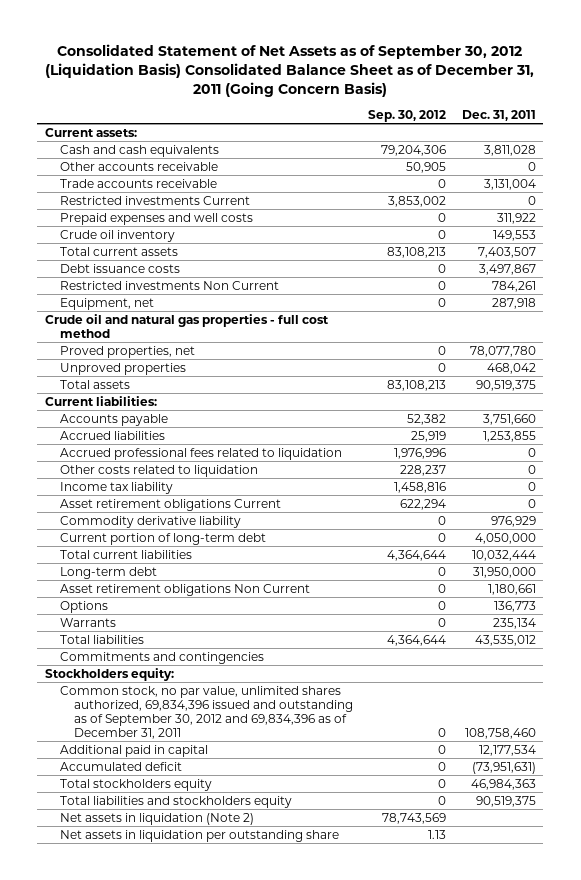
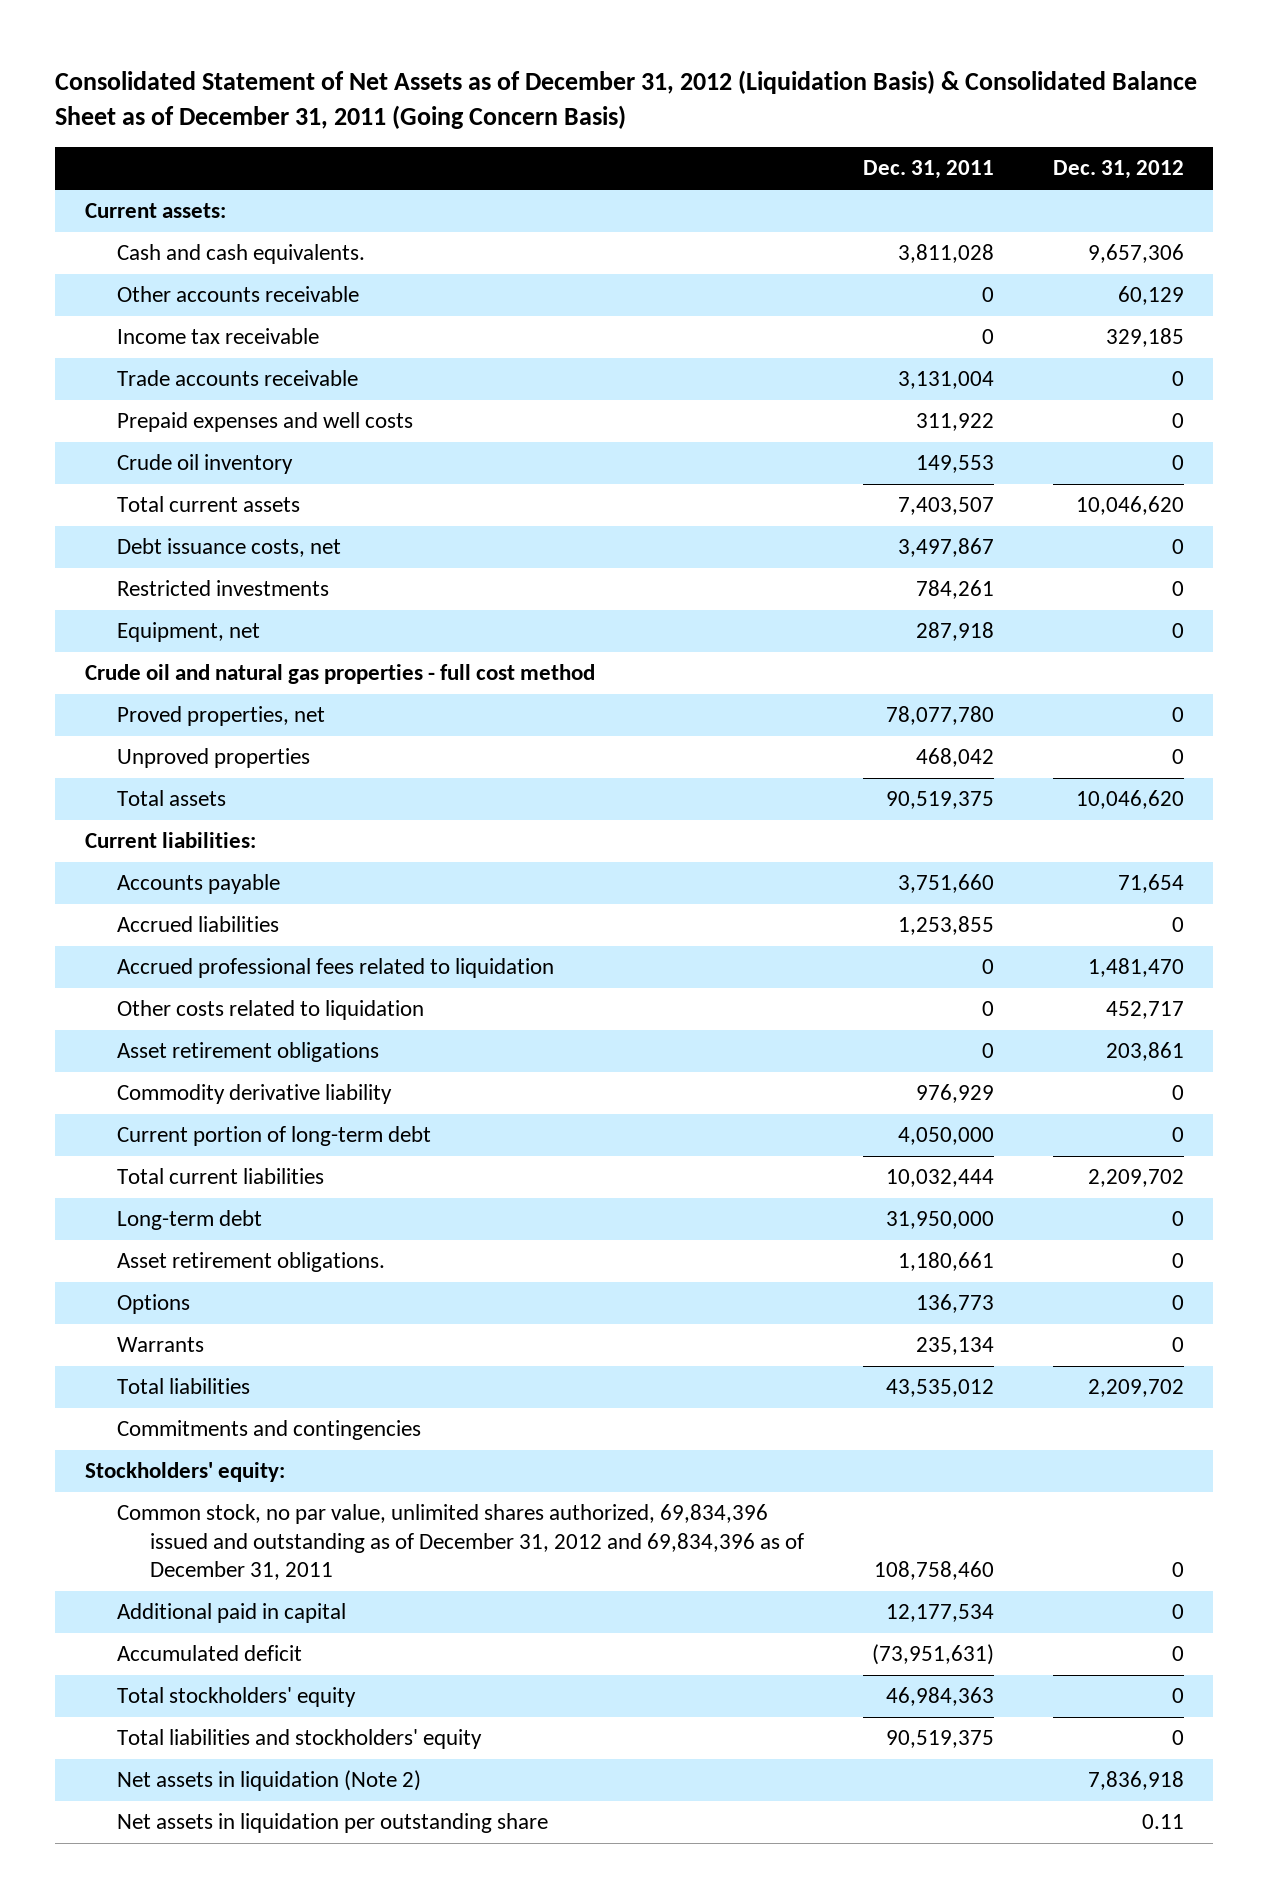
[45,44,535,97] Consolidated Statement of Net Assets as of September 30, 2012 (Liquidation Basis) Consolidated Balance Sheet as of December 31, 2011 (Going Concern Basis) -> [55,70,1198,129] Consolidated Statement of Net Assets as of December 31, 2012 (Liquidation Basis) & Consolidated Balance Sheet as of December 31, 2011 (Going Concern Basis)
[368,109,447,122] Sep. 30, 2012 -> none
none -> [1052,160,1184,180] Dec. 31, 2012
[59,144,219,157] Cash and cash equivalents -> [117,244,366,265] Cash and cash equivalents.
none -> [117,328,320,345] Income tax receivable
[59,195,250,205] Restricted investments Current -> none
[59,263,180,273] Debt issuance costs -> [117,538,342,558] Debt issuance costs, net
[59,280,279,290] Restricted investments Non Current -> [117,580,330,597] Restricted investments
[59,481,173,494] Income tax liability -> none
[59,498,281,511] Asset retirement obligations Current -> [117,1042,380,1063] Asset retirement obligations
[59,583,310,596] Asset retirement obligations Non Current -> [117,1252,386,1273] Asset retirement obligations.
[44,667,174,681] Stockholders equity: -> [84,1462,285,1483] Stockholders' equity:
[59,685,354,739] Common stock, no par value, unlimited shares authorized, 69,834,396 issued and outstanding as of September 30, 2012 and 69,834,396 as of December 31, 2011 -> [117,1504,804,1581] Common stock, no par value, unlimited shares authorized, 69,834,396 issued and outstanding as of December 31, 2012 and 69,834,396 as of December 31, 2011
[59,778,212,791] Total stockholders equity -> [117,1687,357,1708] Total stockholders' equity
[59,795,292,808] Total liabilities and stockholders equity -> [117,1729,483,1750] Total liabilities and stockholders' equity

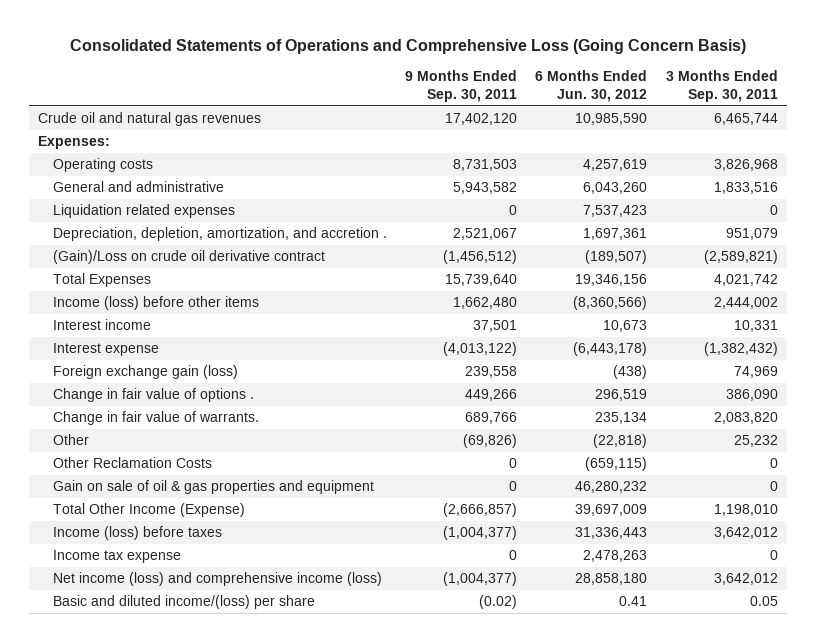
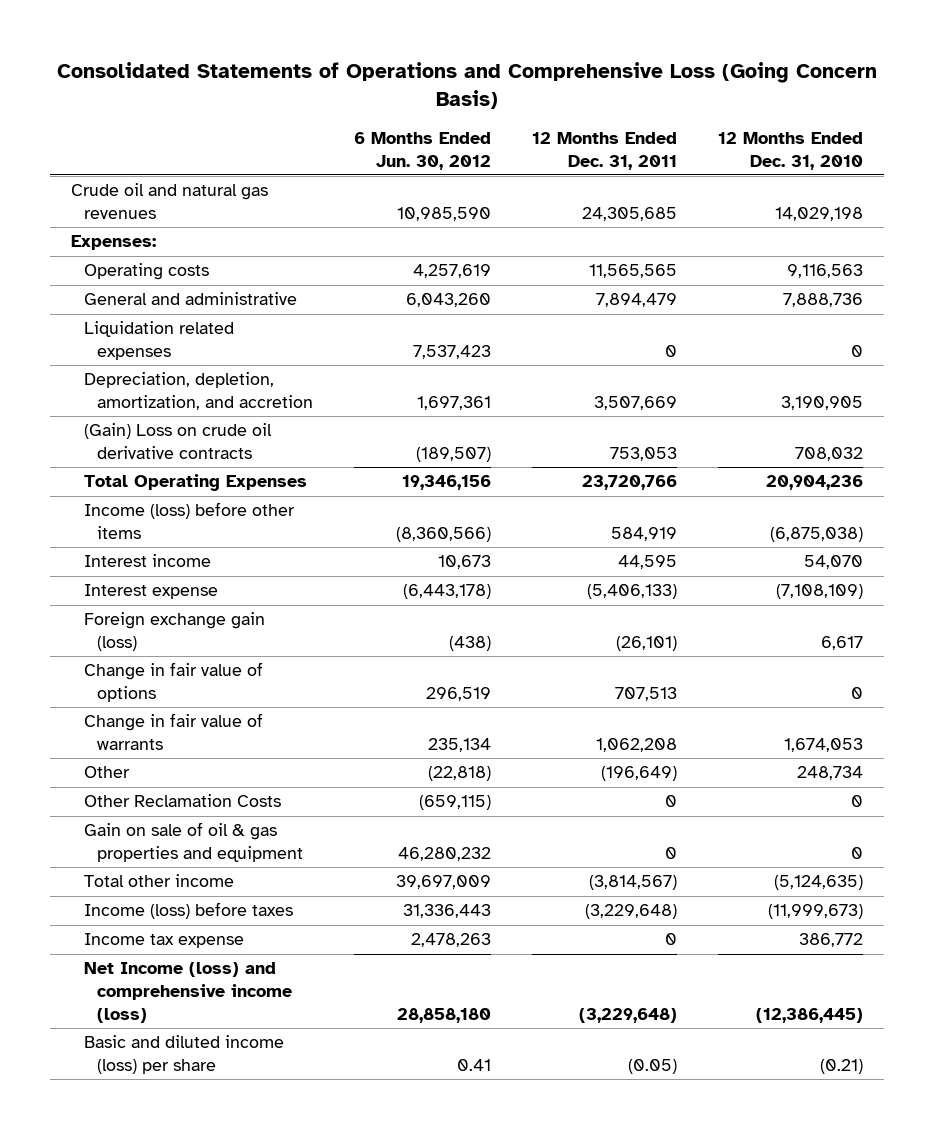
[405,70,518,102] 9 Months Ended Sep. 30, 2011 -> none
[665,70,778,102] 3 Months Ended Sep. 30, 2011 -> none
none -> [532,131,678,170] 12 Months Ended Dec. 31, 2011
none -> [718,131,864,170] 12 Months Ended Dec. 31, 2010
[52,227,387,242] Depreciation, depletion, amortization, and accretion . -> [83,372,314,411] Depreciation, depletion, amortization, and accretion
[52,250,325,265] (Gain)/Loss on crude oil derivative contract -> [83,423,272,460] (Gain) Loss on crude oil derivative contracts
[52,273,151,288] Total Expenses -> [83,474,307,492] Total Operating Expenses
[52,388,254,403] Change in fair value of options . -> [83,662,263,703] Change in fair value of options
[52,411,259,426] Change in fair value of warrants. -> [83,713,263,751] Change in fair value of warrants
[52,503,245,518] Total Other Income (Expense) -> [83,874,234,888] Total other income
[52,572,382,587] Net income (loss) and comprehensive income (loss) -> [83,962,293,1024] Net Income (loss) and comprehensive income (loss)
[52,595,315,610] Basic and diluted income/(loss) per share -> [83,1035,284,1075] Basic and diluted income (loss) per share

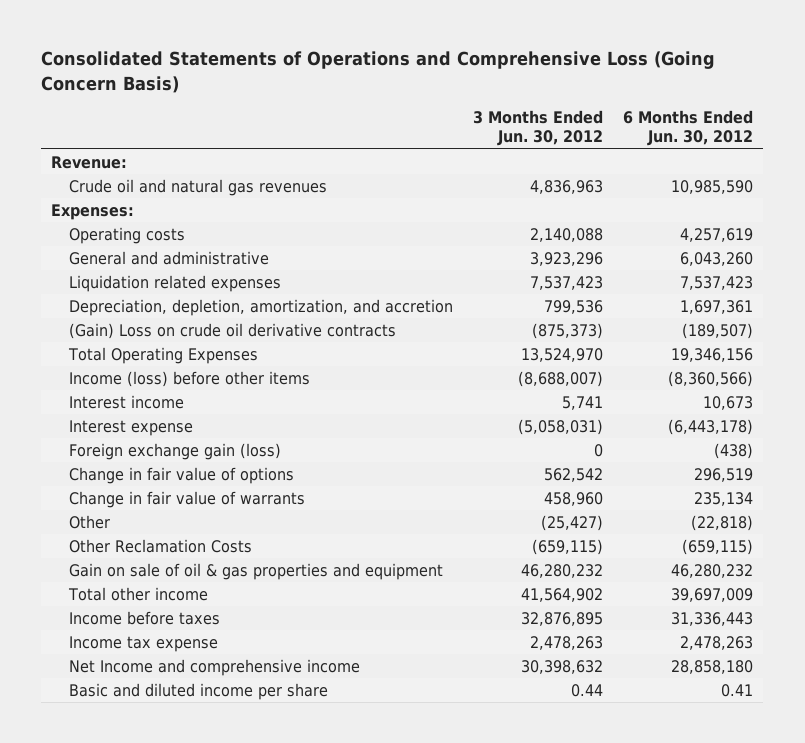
[532,131,678,170] 12 Months Ended Dec. 31, 2011 -> none
[718,131,864,170] 12 Months Ended Dec. 31, 2010 -> none
none -> [473,109,604,147] 3 Months Ended Jun. 30, 2012
none -> [51,155,128,169] Revenue:
[83,902,293,920] Income (loss) before taxes -> [69,610,221,625] Income before taxes
[83,962,293,1024] Net Income (loss) and comprehensive income (loss) -> [69,658,361,676] Net Income and comprehensive income
[83,1035,284,1075] Basic and diluted income (loss) per share -> [69,682,329,700] Basic and diluted income per share

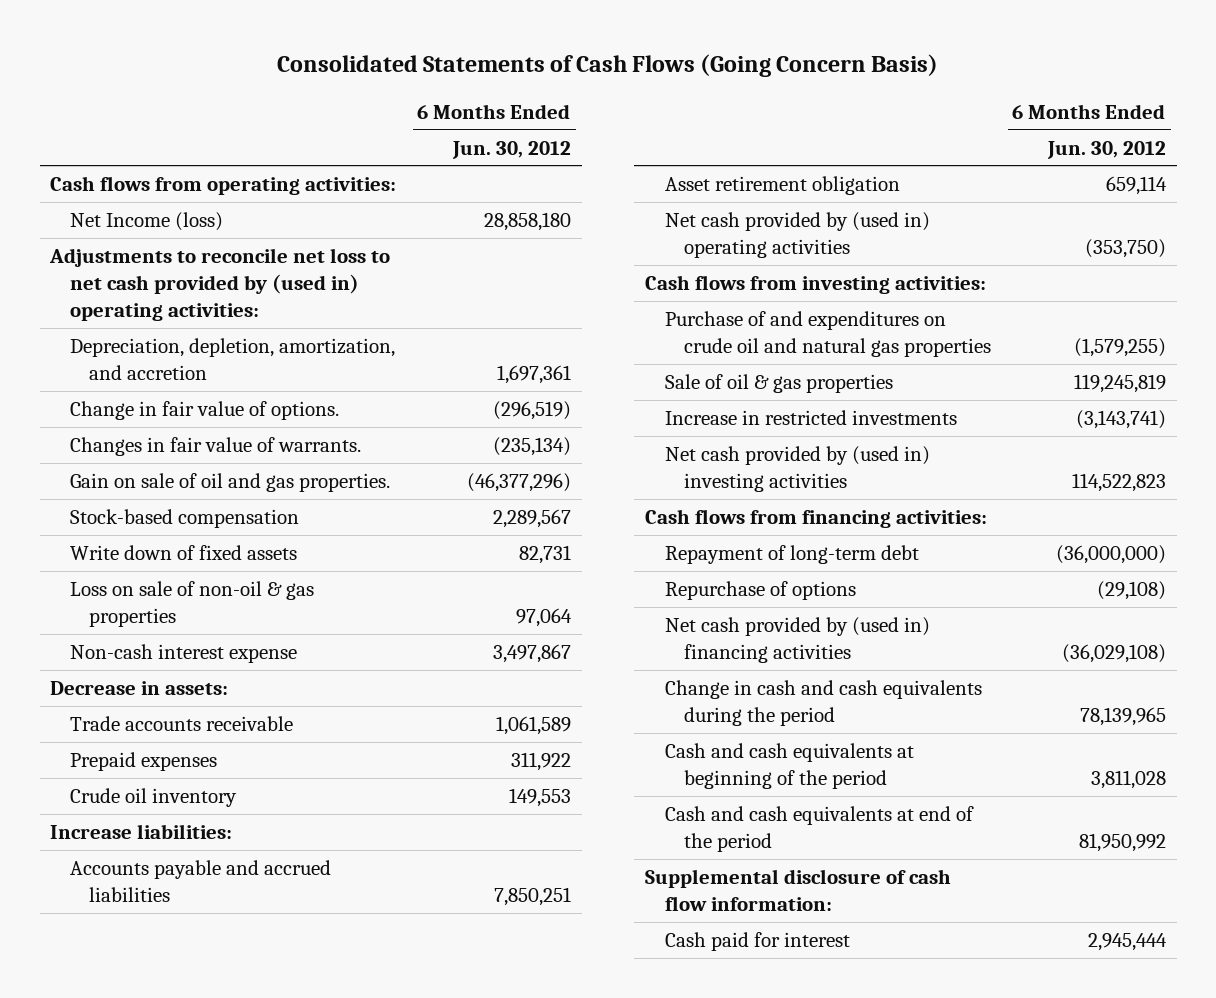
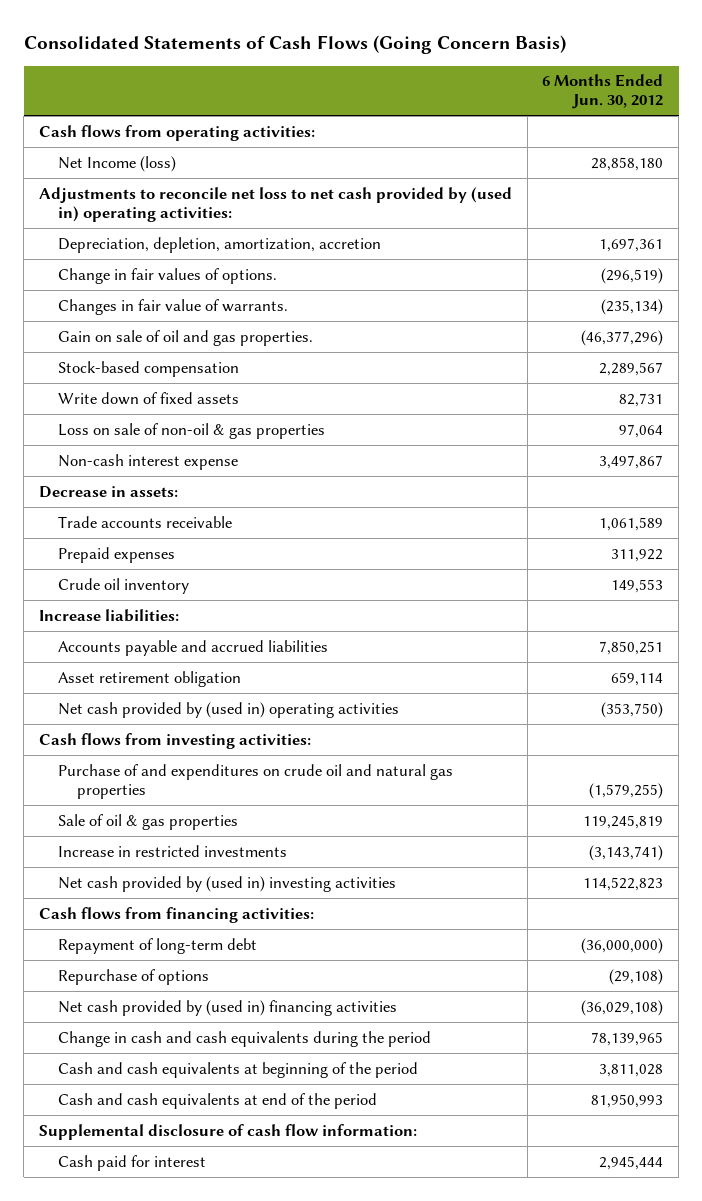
[69,338,395,381] Depreciation, depletion, amortization, and accretion -> [57,236,381,253] Depreciation, depletion, amortization, accretion
[69,401,339,421] Change in fair value of options. -> [57,267,277,284] Change in fair values of options.
[1078,833,1166,853] 81,950,992 -> [591,1093,664,1108] 81,950,993

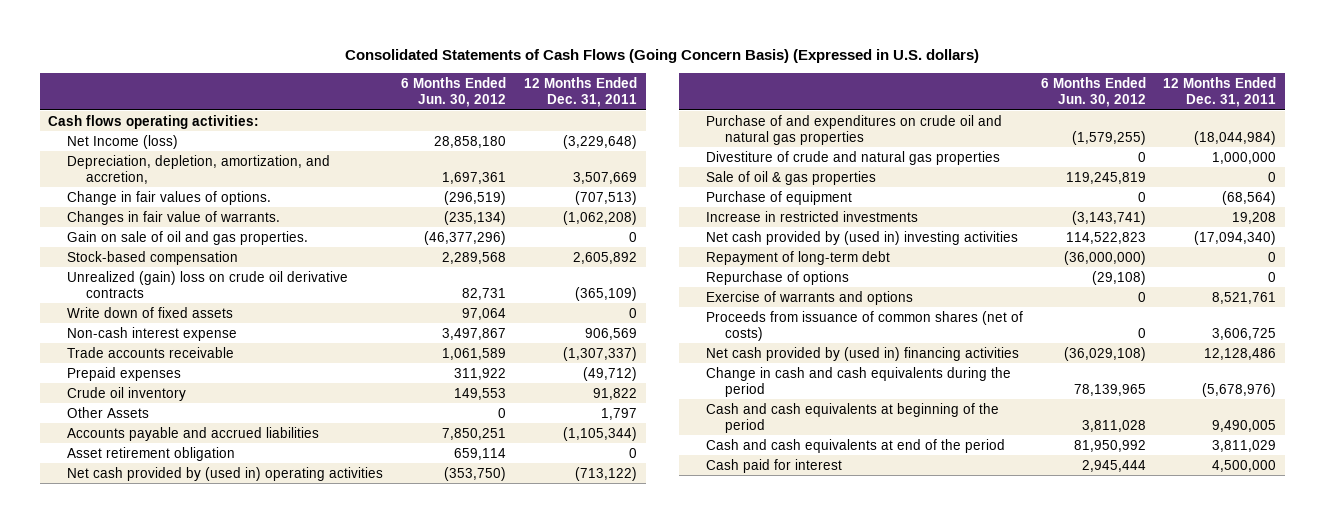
[23,35,566,55] Consolidated Statements of Cash Flows (Going Concern Basis) -> [345,49,980,64] Consolidated Statements of Cash Flows (Going Concern Basis) (Expressed in U.S. dollars)
none -> [523,77,637,108] 12 Months Ended Dec. 31, 2011
[39,124,316,141] Cash flows from operating activities: -> [48,114,260,129] Cash flows operating activities:
[39,186,513,222] Adjustments to reconcile net loss to net cash provided by (used in) operating activities: -> none
[57,236,381,253] Depreciation, depletion, amortization, accretion -> [67,154,331,184] Depreciation, depletion, amortization, and accretion,
[57,422,325,439] Loss on sale of non-oil & gas properties -> none
[599,361,664,376] 2,289,567 -> [442,251,507,264] 2,289,568
none -> [67,270,349,298] Unrealized (gain) loss on crude oil derivative contracts
[619,392,664,407] 82,731 -> [462,307,507,320] 97,064
[39,485,179,498] Decrease in assets: -> none
[39,608,180,622] Increase liabilities: -> none
none -> [67,406,150,418] Other Assets
[39,732,312,749] Cash flows from investing activities: -> none
none -> [706,150,1001,165] Divestiture of crude and natural gas properties
none -> [706,190,853,205] Purchase of equipment
[39,906,315,923] Cash flows from financing activities: -> none
none -> [706,290,914,305] Exercise of warrants and options
none -> [706,310,1024,341] Proceeds from issuance of common shares (net of costs)
[39,1123,418,1140] Supplemental disclosure of cash flow information: -> none
[591,1093,664,1108] 81,950,993 -> [1073,439,1146,452] 81,950,992

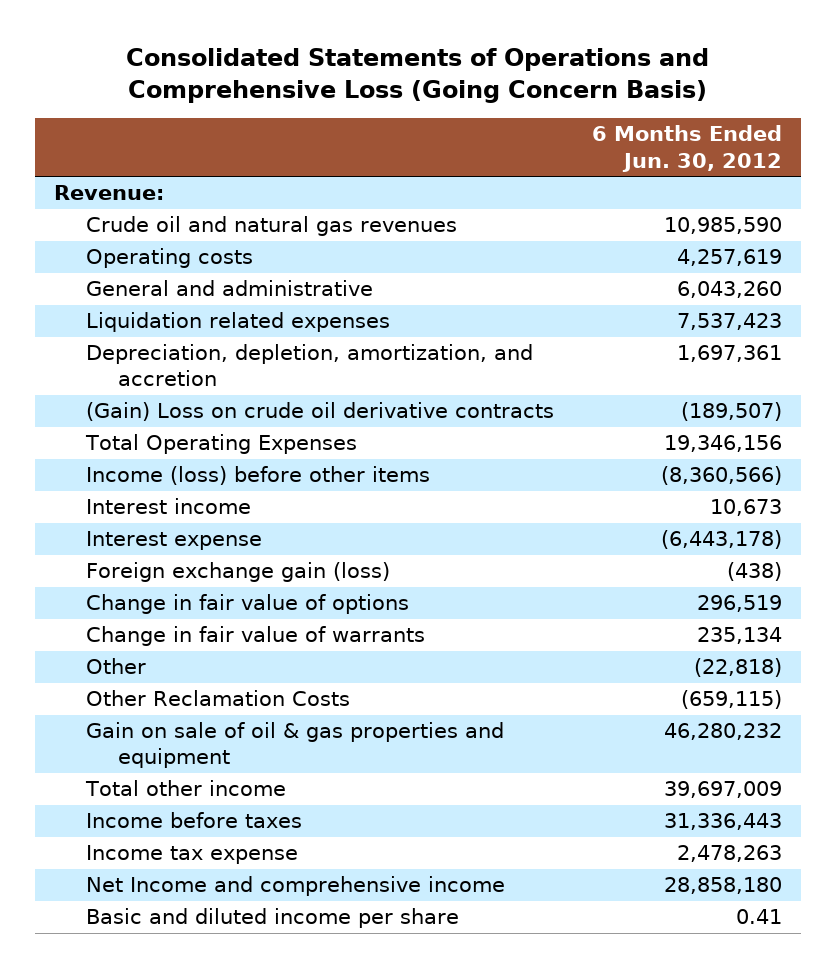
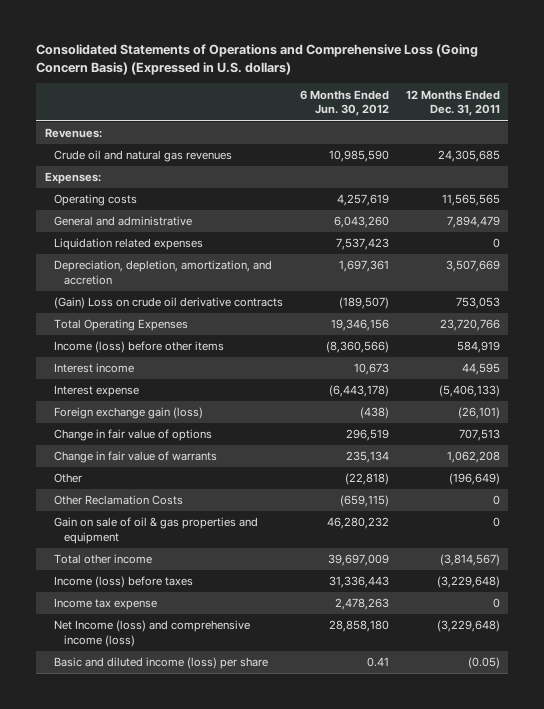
[126,48,710,104] Consolidated Statements of Operations and Comprehensive Loss (Going Concern Basis) -> [36,44,479,75] Consolidated Statements of Operations and Comprehensive Loss (Going Concern Basis) (Expressed in U.S. dollars)
none -> [405,89,500,117] 12 Months Ended Dec. 31, 2011
[54,185,165,201] Revenue: -> [44,128,102,139] Revenues:
none -> [44,172,101,185] Expenses:
[86,812,303,829] Income before taxes -> [54,576,194,589] Income (loss) before taxes
[86,876,506,897] Net Income and comprehensive income -> [54,620,251,648] Net Income (loss) and comprehensive income (loss)
[86,908,460,929] Basic and diluted income per share -> [54,657,269,670] Basic and diluted income (loss) per share

